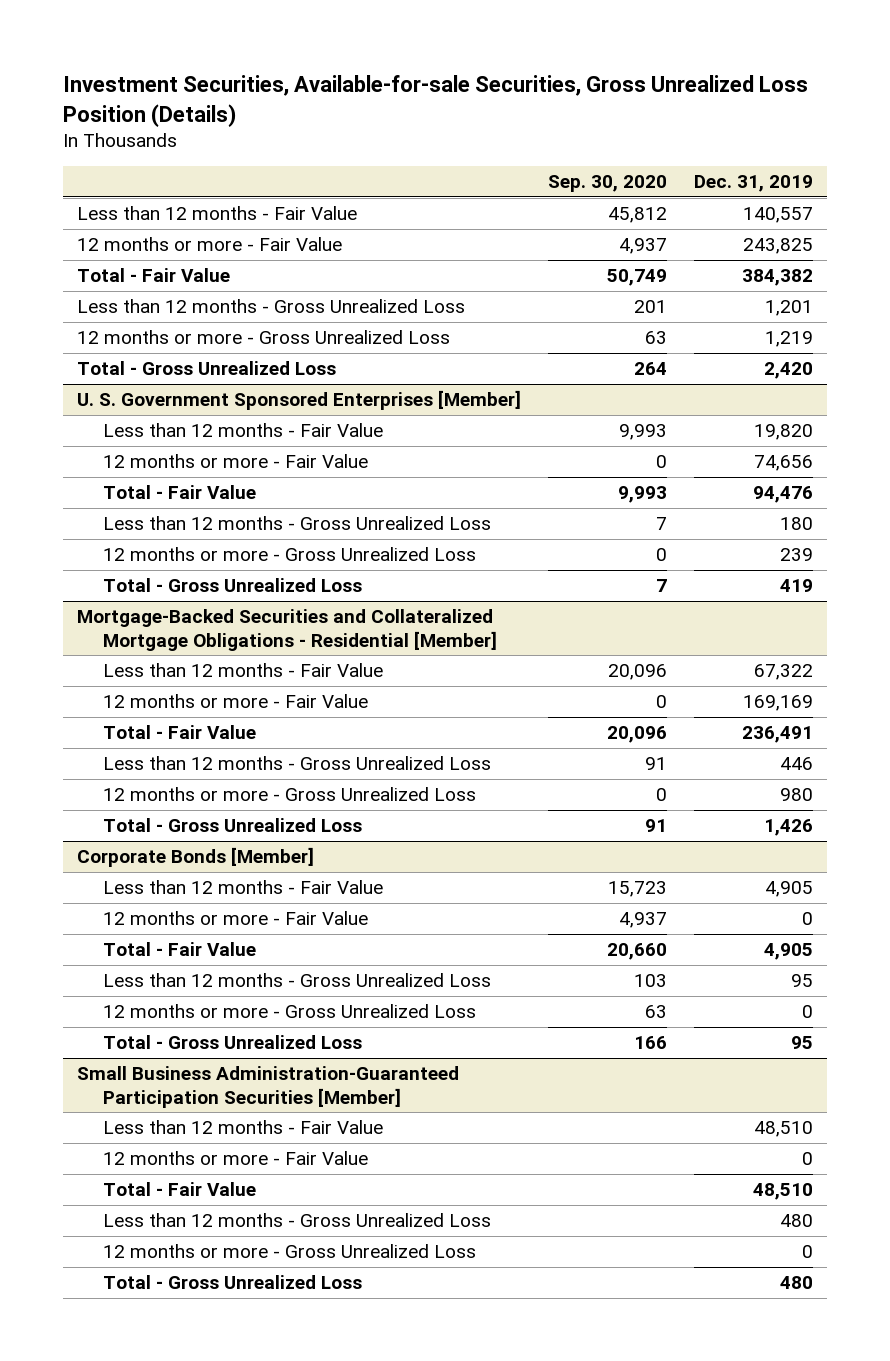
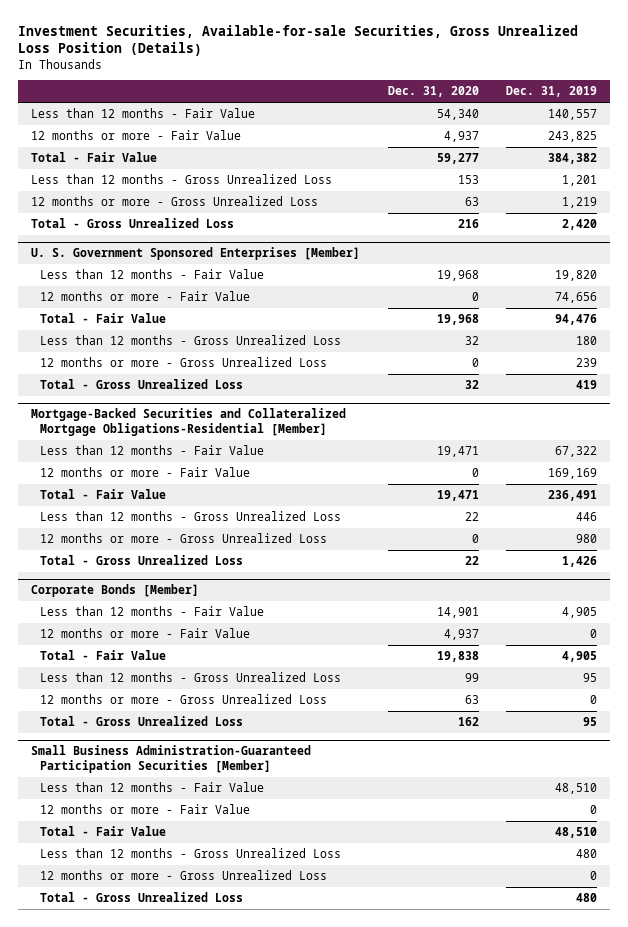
[547,175,667,193] Sep. 30, 2020 -> none
none -> [387,86,479,98] Dec. 31, 2020
[76,609,498,651] Mortgage-Backed Securities and Collateralized Mortgage Obligations - Residential [Member] -> [31,408,347,437] Mortgage-Backed Securities and Collateralized Mortgage Obligations-Residential [Member]

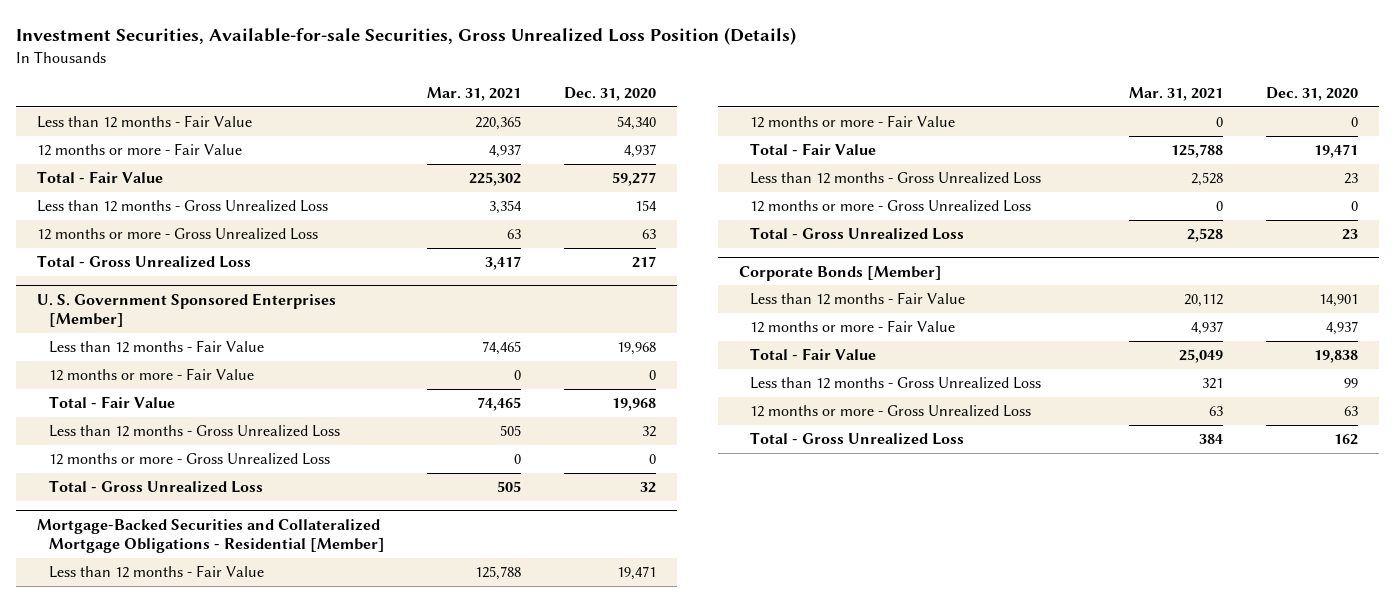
[505,86,597,98] Dec. 31, 2019 -> none
none -> [427,86,522,101] Mar. 31, 2021
[457,175,479,185] 153 -> [635,200,658,212] 154
[457,219,479,229] 216 -> [632,256,657,269] 217
[31,408,347,437] Mortgage-Backed Securities and Collateralized Mortgage Obligations-Residential [Member] -> [37,518,385,553] Mortgage-Backed Securities and Collateralized Mortgage Obligations - Residential [Member]
[464,512,479,522] 22 -> [1343,173,1358,185] 23
[464,556,479,566] 22 -> [1341,229,1358,241] 23
[31,745,312,774] Small Business Administration-Guaranteed Participation Securities [Member] -> none
[39,782,264,793] Less than 12 months - Fair Value -> none
[39,804,250,815] 12 months or more - Fair Value -> none
[39,826,166,837] Total - Fair Value -> none
[39,848,341,859] Less than 12 months - Gross Unrealized Loss -> none
[39,870,327,881] 12 months or more - Gross Unrealized Loss -> none
[39,892,243,903] Total - Gross Unrealized Loss -> none

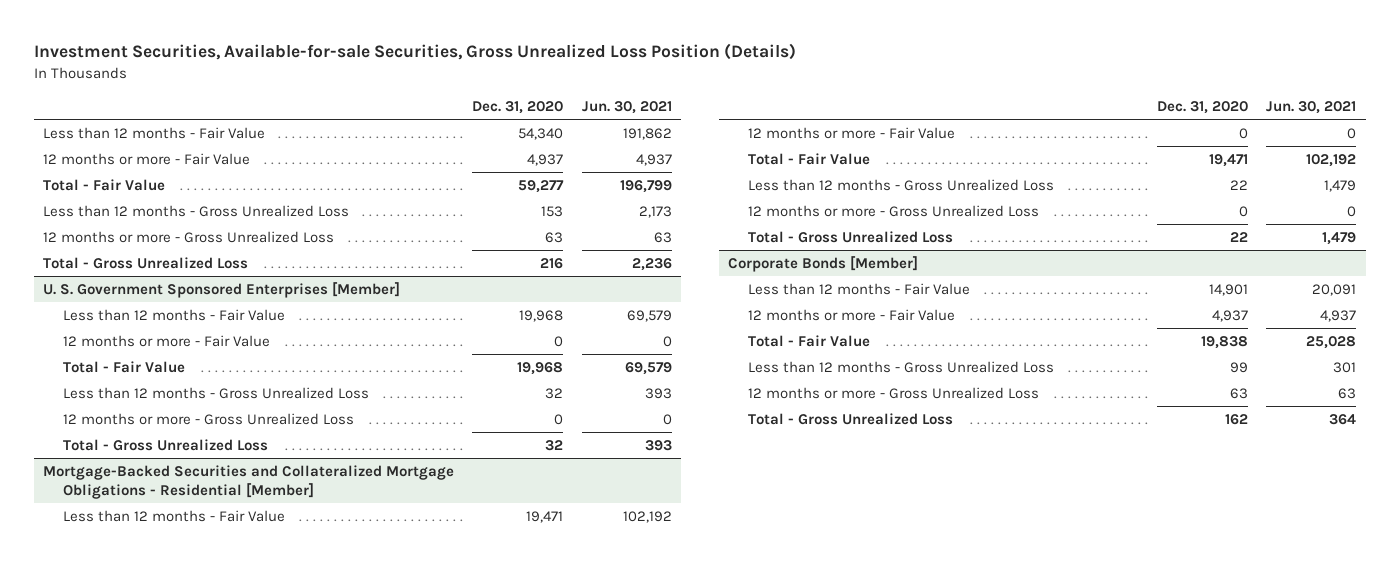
[427,86,522,101] Mar. 31, 2021 -> none
none -> [581,100,672,114] Jun. 30, 2021
[635,200,658,212] 154 -> [541,206,564,218] 153
[632,256,657,269] 217 -> [540,258,564,270] 216
[1343,173,1358,185] 23 -> [1230,180,1249,191] 22
[1341,229,1358,241] 23 -> [1230,232,1249,243] 22

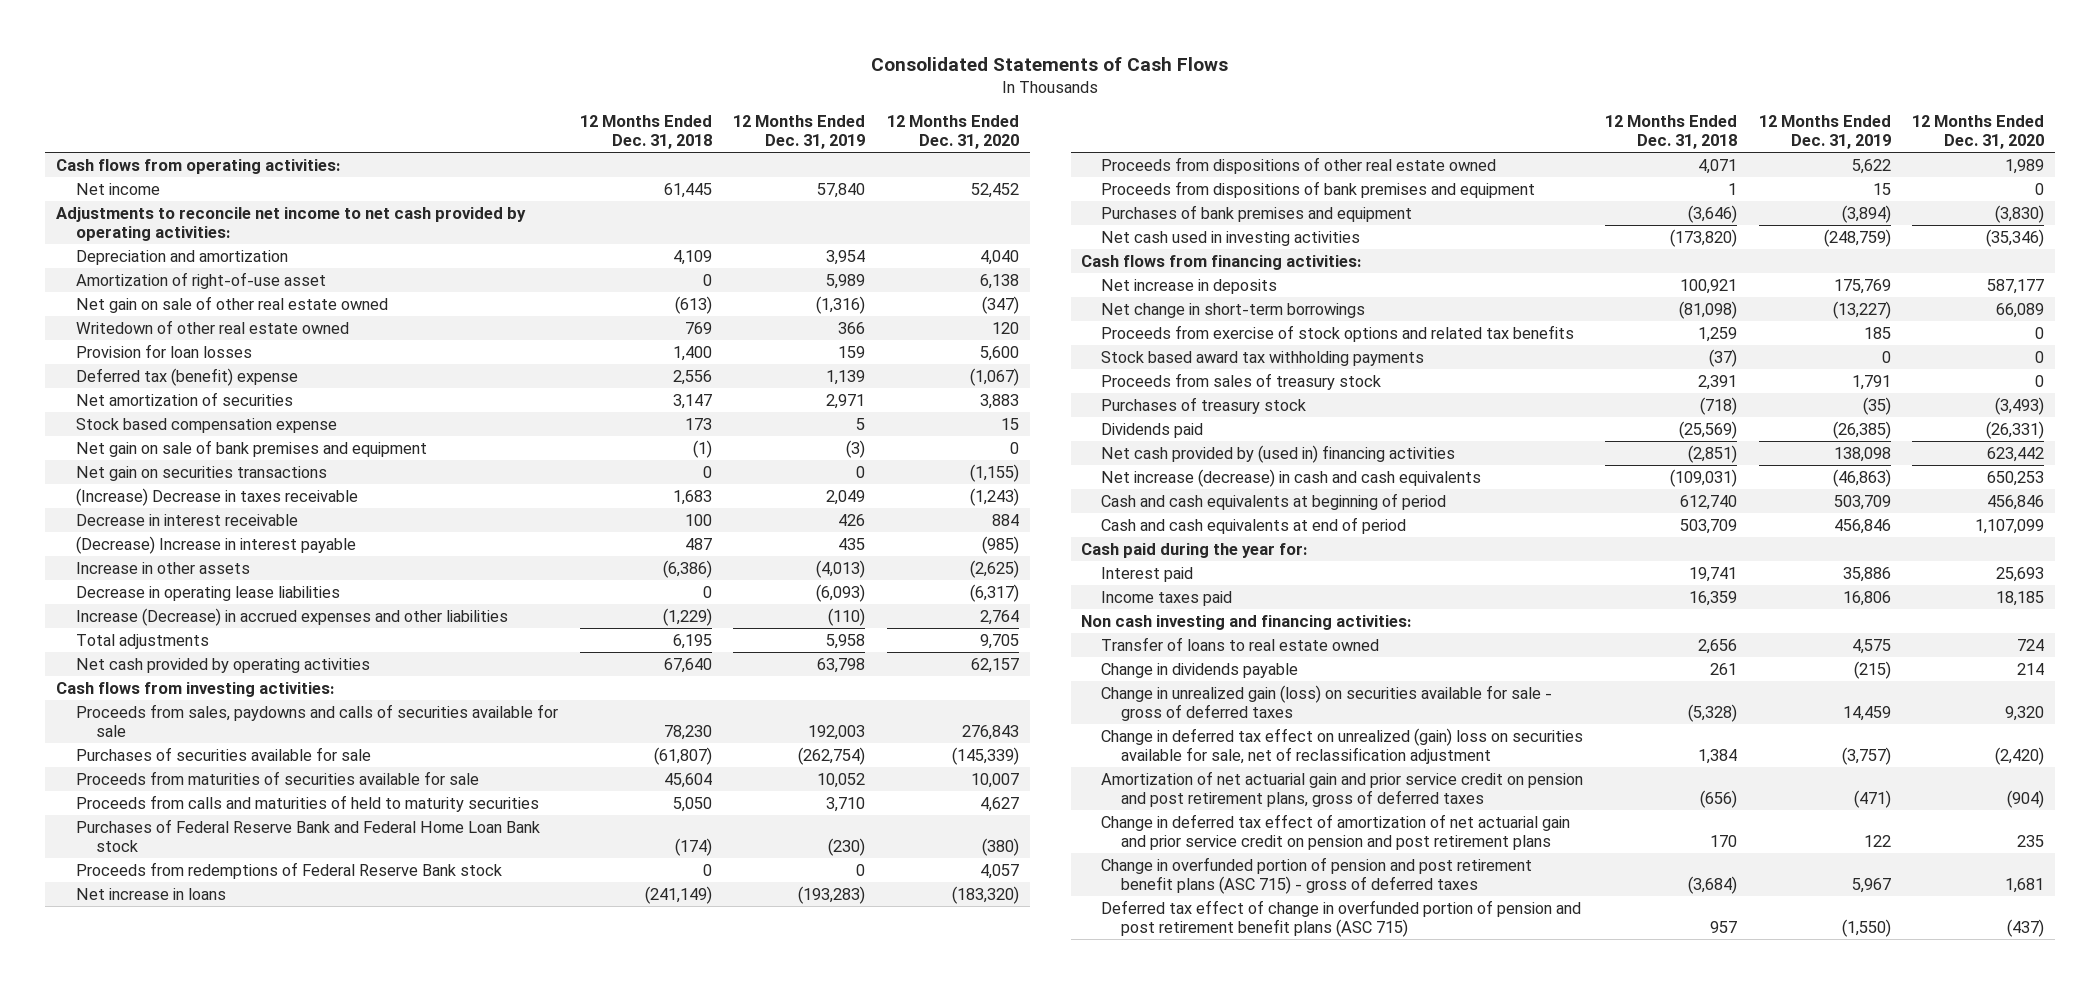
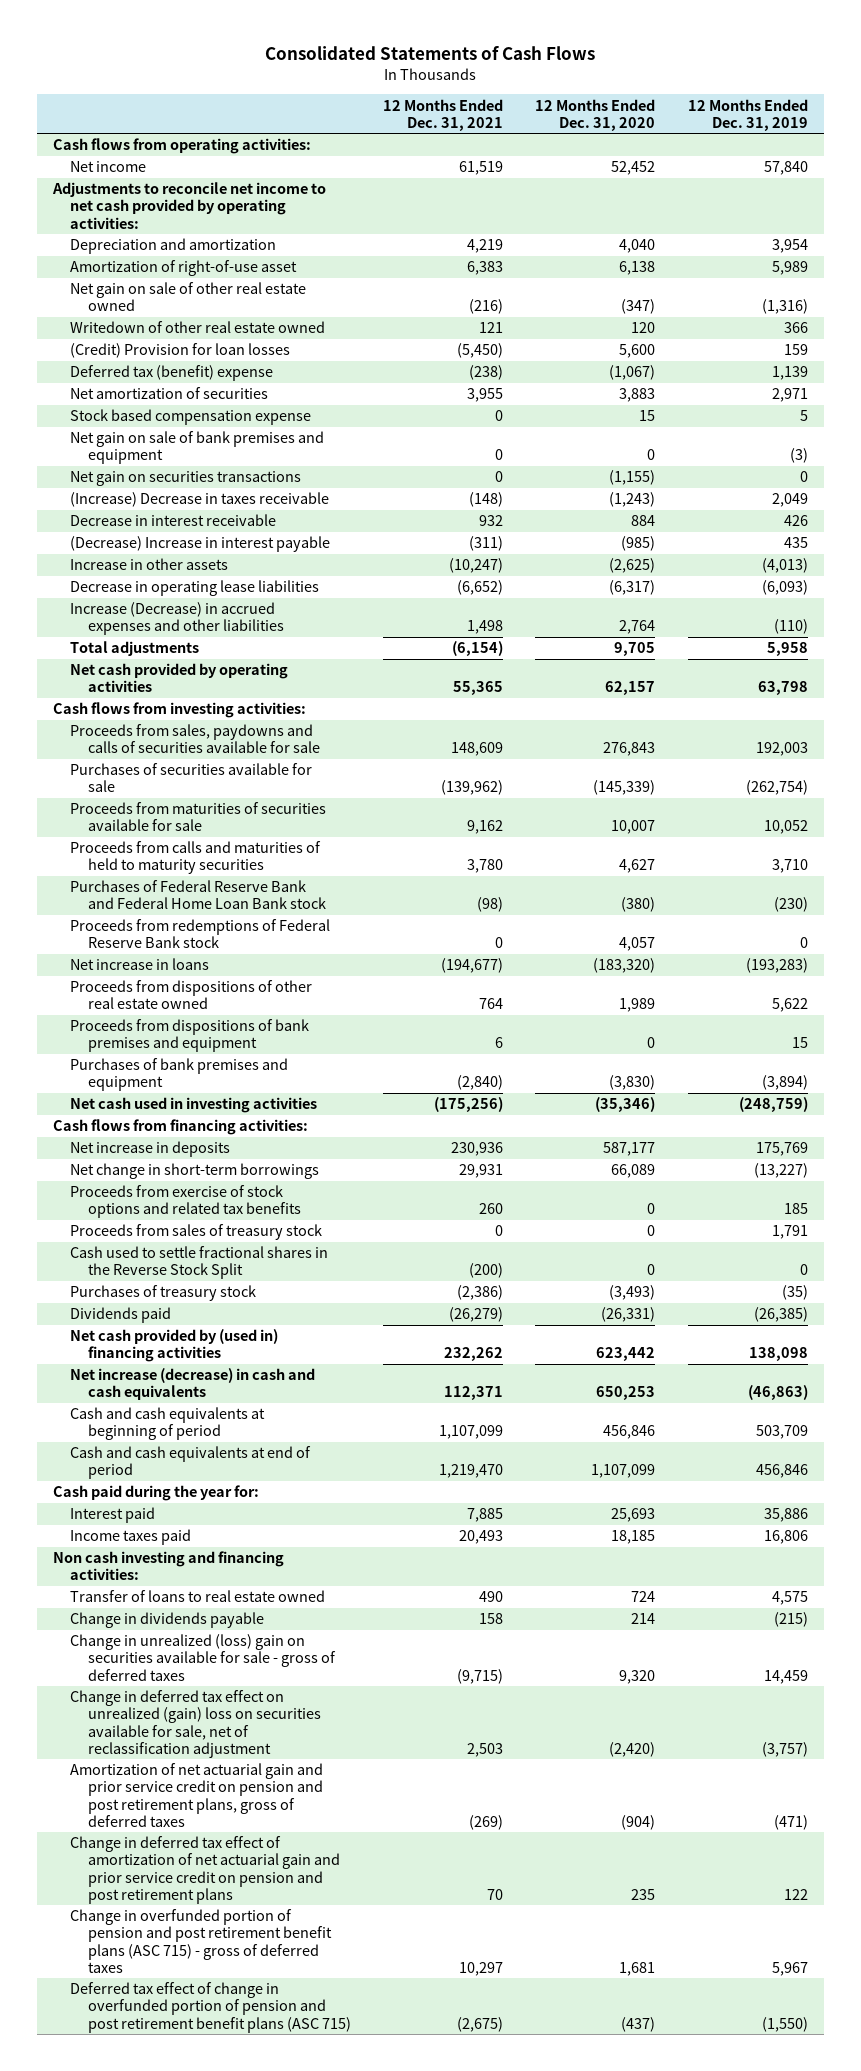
[579,114,712,150] 12 Months Ended Dec. 31, 2018 -> none
none -> [383,98,504,131] 12 Months Ended Dec. 31, 2021
[76,343,253,358] Provision for loan losses -> [70,343,291,359] (Credit) Provision for loan losses
[1101,350,1425,366] Stock based award tax withholding payments -> none
none -> [70,1246,329,1280] Cash used to settle fractional shares in the Reverse Stock Split
[1101,684,1553,722] Change in unrealized gain (loss) on securities available for sale - gross of deferred taxes -> [70,1634,336,1681] Change in unrealized (loss) gain on securities available for sale - gross of deferred taxes

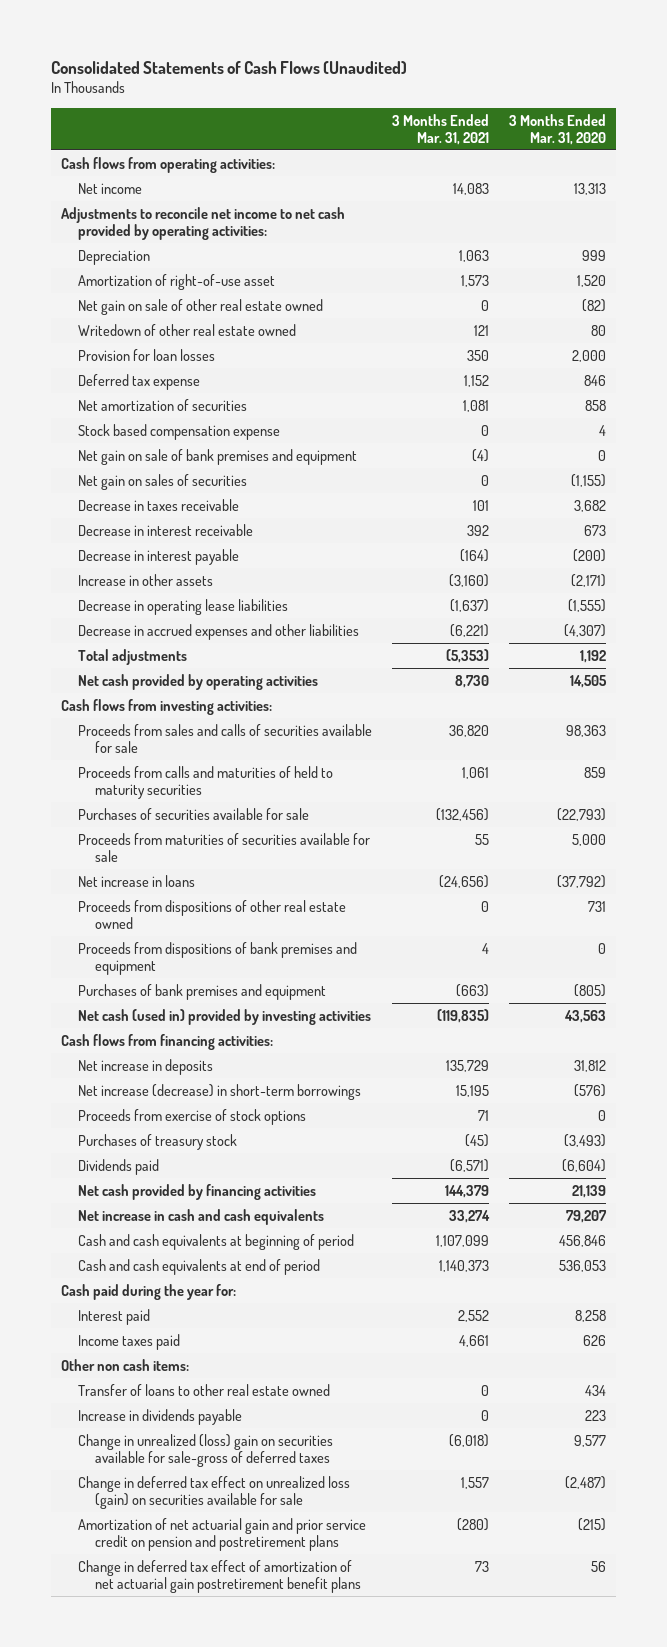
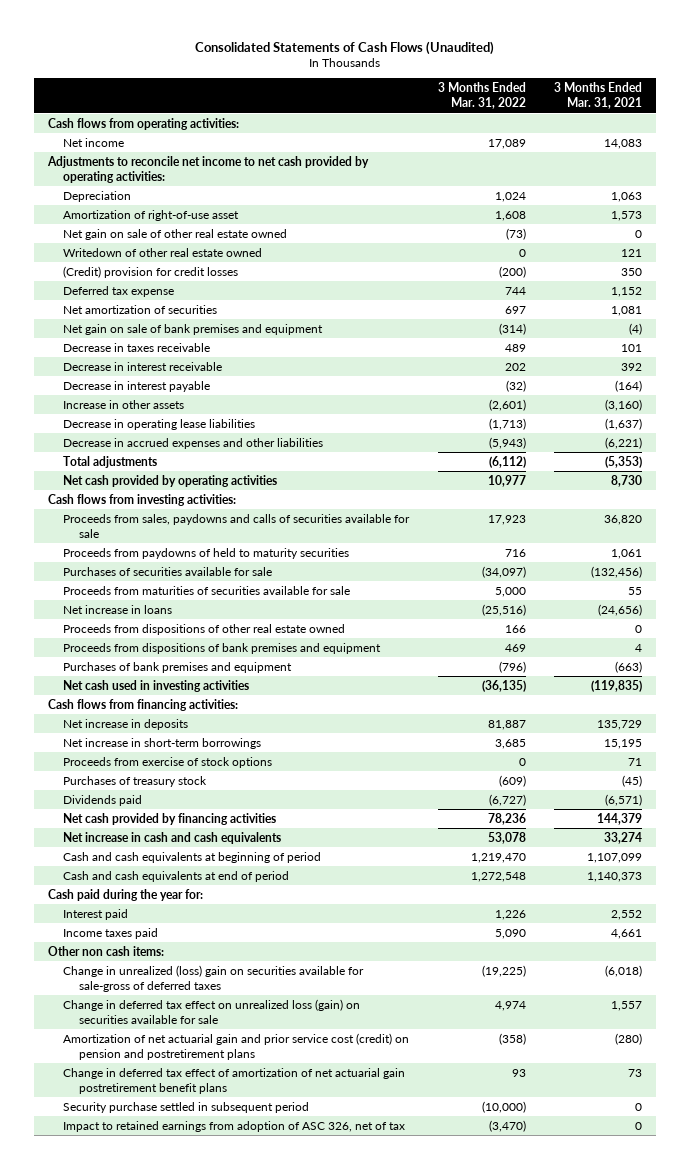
[509,113,607,145] 3 Months Ended Mar. 31, 2020 -> none
none -> [437,82,526,110] 3 Months Ended Mar. 31, 2022
[77,348,215,361] Provision for loan losses -> [63,265,239,278] (Credit) provision for credit losses
[77,423,280,440] Stock based compensation expense -> none
[77,473,247,490] Net gain on sales of securities -> none
[77,723,372,753] Proceeds from sales and calls of securities available for sale -> [63,513,411,538] Proceeds from sales, paydowns and calls of securities available for sale
[77,765,333,799] Proceeds from calls and maturities of held to maturity securities -> [63,547,350,559] Proceeds from paydowns of held to maturity securities
[77,1008,371,1025] Net cash (used in) provided by investing activities -> [63,679,250,692] Net cash used in investing activities
[77,1083,361,1100] Net increase (decrease) in short-term borrowings -> [63,737,262,749] Net increase in short-term borrowings
[77,1383,330,1396] Transfer of loans to other real estate owned -> none
[77,1408,242,1425] Increase in dividends payable -> none
[77,1517,366,1551] Amortization of net actuarial gain and prior service credit on pension and postretirement plans -> [63,1032,410,1060] Amortization of net actuarial gain and prior service cost (credit) on pension and postretirement plans
none -> [63,1101,310,1113] Security purchase settled in subsequent period
none -> [63,1120,406,1132] Impact to retained earnings from adoption of ASC 326, net of tax

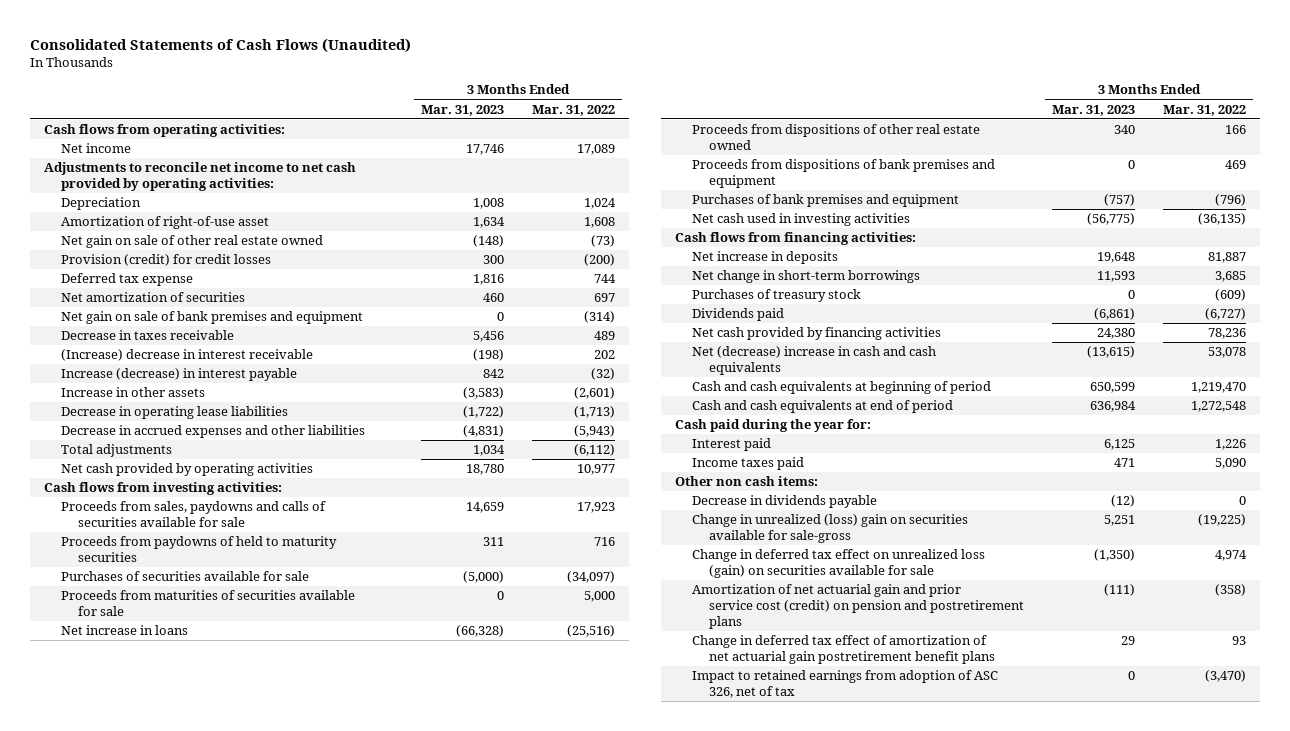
[553,82,642,110] 3 Months Ended Mar. 31, 2021 -> none
none -> [420,104,504,116] Mar. 31, 2023
[63,247,263,257] Writedown of other real estate owned -> none
[63,265,239,278] (Credit) provision for credit losses -> [60,254,271,267] Provision (credit) for credit losses
[63,361,223,371] Decrease in interest receivable -> [60,349,313,362] (Increase) decrease in interest receivable
[63,380,211,392] Decrease in interest payable -> [60,368,297,382] Increase (decrease) in interest payable
[63,756,273,768] Proceeds from exercise of stock options -> none
[63,737,262,749] Net increase in short-term borrowings -> [691,270,920,284] Net change in short-term borrowings
[63,831,282,844] Net increase in cash and cash equivalents -> [691,346,936,376] Net (decrease) increase in cash and cash equivalents
none -> [691,495,877,509] Decrease in dividends payable
[63,964,365,992] Change in unrealized (loss) gain on securities available for sale-gross of deferred taxes -> [691,514,968,544] Change in unrealized (loss) gain on securities available for sale-gross
[63,1101,310,1113] Security purchase settled in subsequent period -> none

